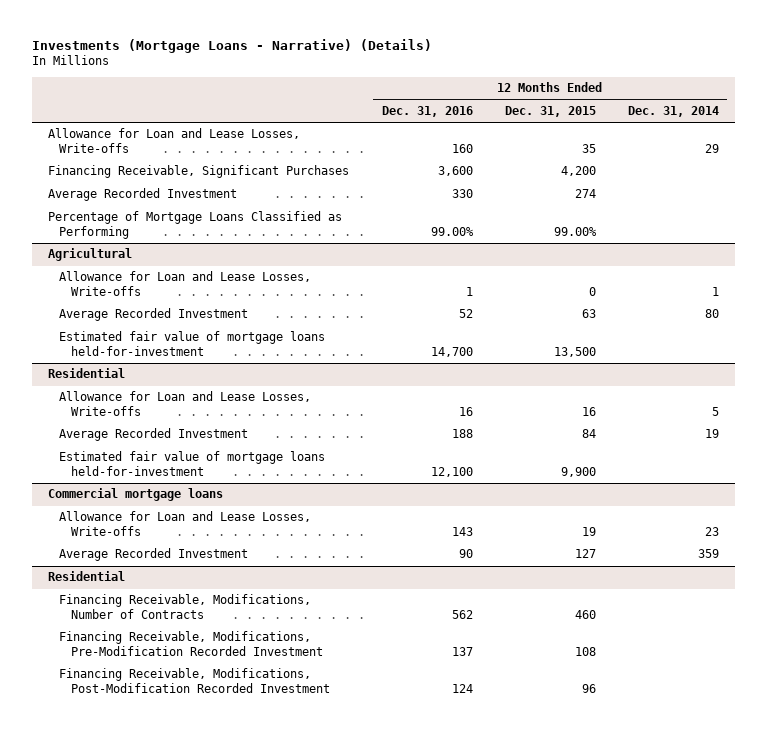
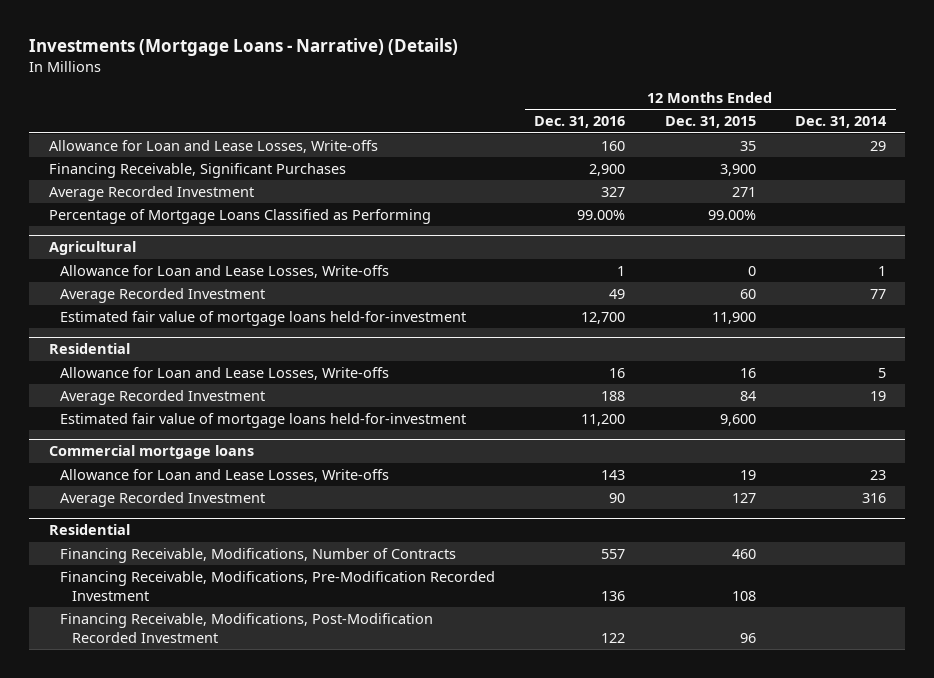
[437,166,473,177] 3,600 -> [589,163,626,176] 2,900
[560,166,596,177] 4,200 -> [719,163,756,176] 3,900
[451,189,473,199] 330 -> [601,186,626,197] 327
[574,189,596,199] 274 -> [731,186,756,197] 271
[458,309,473,319] 52 -> [609,288,626,299] 49
[581,309,596,319] 63 -> [739,288,756,299] 60
[705,309,720,319] 80 -> [869,288,886,299] 77
[430,346,473,357] 14,700 -> [581,311,626,324] 12,700
[553,346,596,357] 13,500 -> [711,311,756,324] 11,900
[430,466,473,477] 12,100 -> [581,413,626,426] 11,200
[560,466,596,477] 9,900 -> [719,413,756,426] 9,600
[698,549,720,559] 359 -> [861,492,886,503] 316
[451,609,473,619] 562 -> [601,548,626,559] 557
[451,646,473,656] 137 -> [601,590,626,601] 136
[451,683,473,693] 124 -> [601,632,626,643] 122

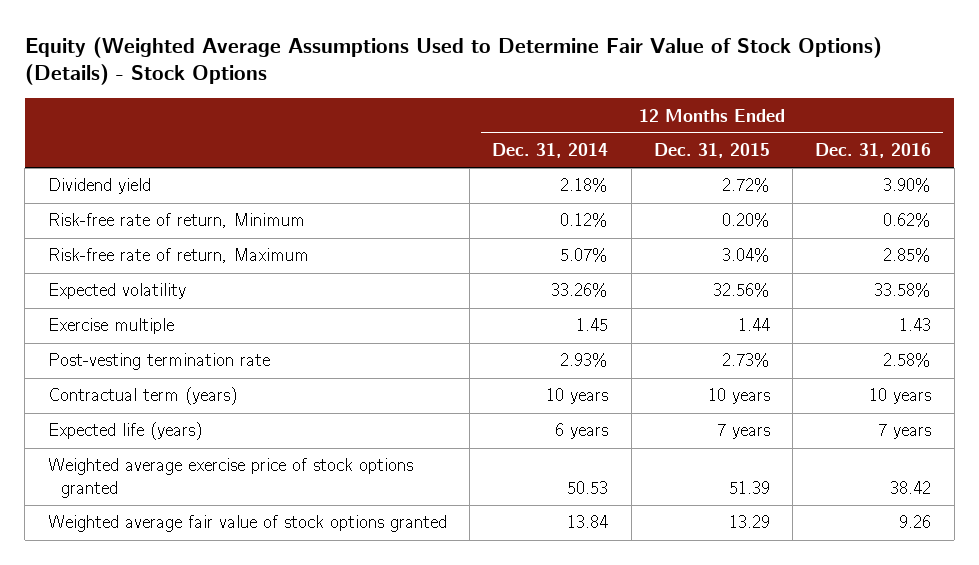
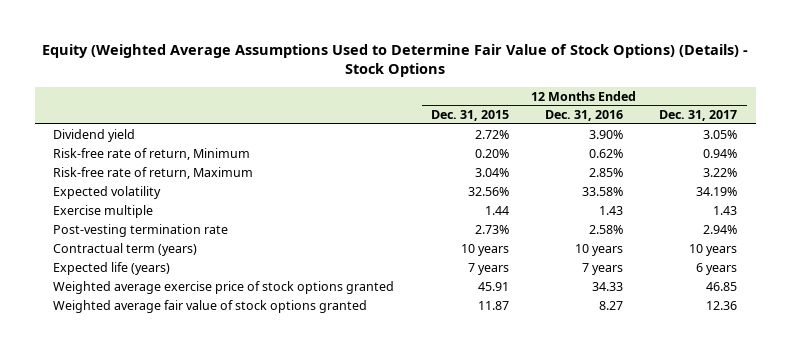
[492,143,609,159] Dec. 31, 2014 -> none
none -> [659,110,738,122] Dec. 31, 2017
[728,481,770,495] 51.39 -> [477,281,509,291] 45.91
[890,481,932,495] 38.42 -> [592,281,624,291] 34.33
[728,515,770,529] 13.29 -> [477,300,509,310] 11.87
[899,515,932,529] 9.26 -> [599,300,624,310] 8.27

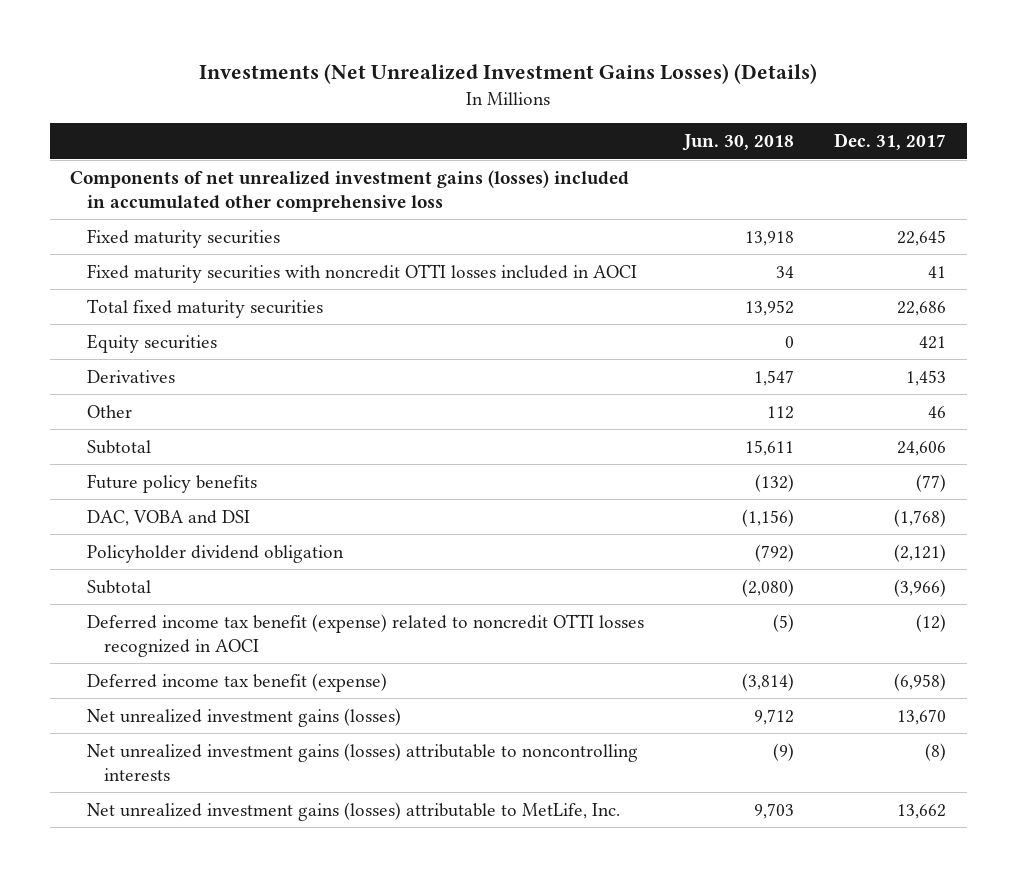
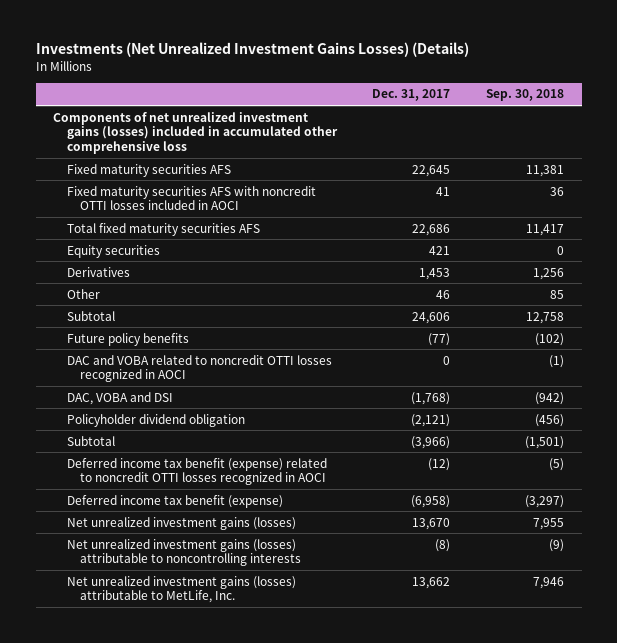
[682,134,795,152] Jun. 30, 2018 -> none
none -> [485,89,564,102] Sep. 30, 2018
[87,228,281,248] Fixed maturity securities -> [66,163,231,177] Fixed maturity securities AFS
[87,263,638,283] Fixed maturity securities with noncredit OTTI losses included in AOCI -> [66,185,316,211] Fixed maturity securities AFS with noncredit OTTI losses included in AOCI
[87,298,324,318] Total fixed maturity securities -> [66,222,260,236] Total fixed maturity securities AFS
none -> [66,354,332,383] DAC and VOBA related to noncredit OTTI losses recognized in AOCI

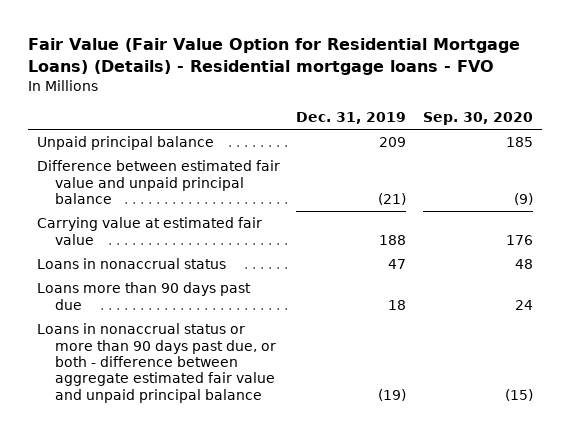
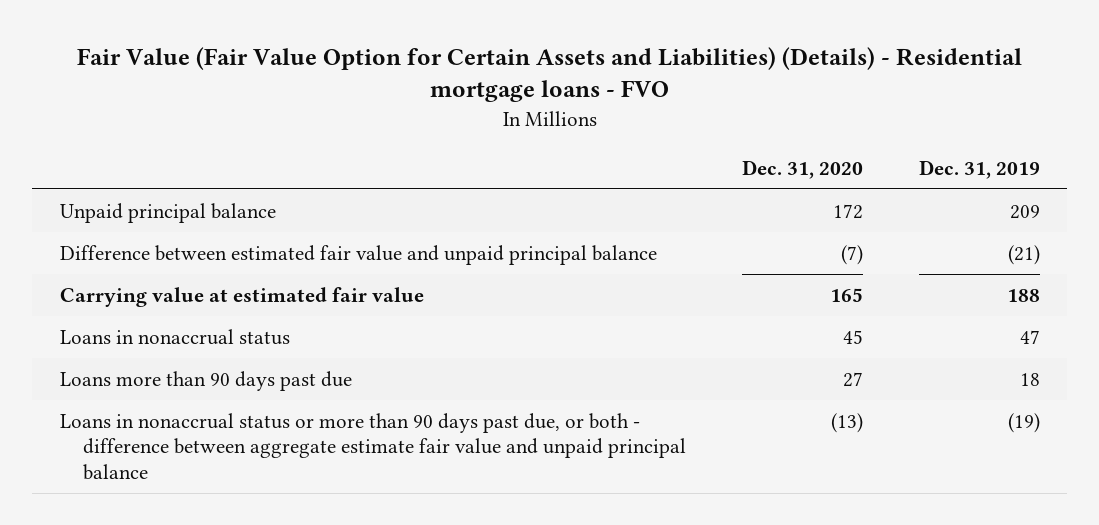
[28,38,521,76] Fair Value (Fair Value Option for Residential Mortgage Loans) (Details) - Residential mortgage loans - FVO -> [76,46,1022,103] Fair Value (Fair Value Option for Certain Assets and Liabilities) (Details) - Residential mortgage loans - FVO
[423,112,534,126] Sep. 30, 2020 -> none
none -> [741,159,863,179] Dec. 31, 2020
[36,323,276,403] Loans in nonaccrual status or more than 90 days past due, or both - difference between aggregate estimated fair value and unpaid principal balance -> [59,412,686,480] Loans in nonaccrual status or more than 90 days past due, or both - difference between aggregate estimate fair value and unpaid principal balance

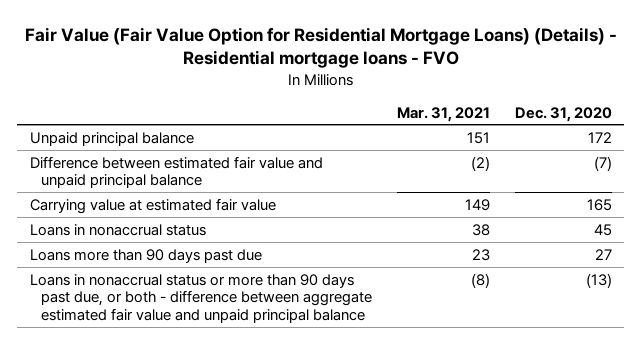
[76,46,1022,103] Fair Value (Fair Value Option for Certain Assets and Liabilities) (Details) - Residential mortgage loans - FVO -> [24,26,617,69] Fair Value (Fair Value Option for Residential Mortgage Loans) (Details) - Residential mortgage loans - FVO
[918,159,1040,179] Dec. 31, 2019 -> none
none -> [396,106,490,122] Mar. 31, 2021
[59,412,686,480] Loans in nonaccrual status or more than 90 days past due, or both - difference between aggregate estimate fair value and unpaid principal balance -> [29,273,372,323] Loans in nonaccrual status or more than 90 days past due, or both - difference between aggregate estimated fair value and unpaid principal balance

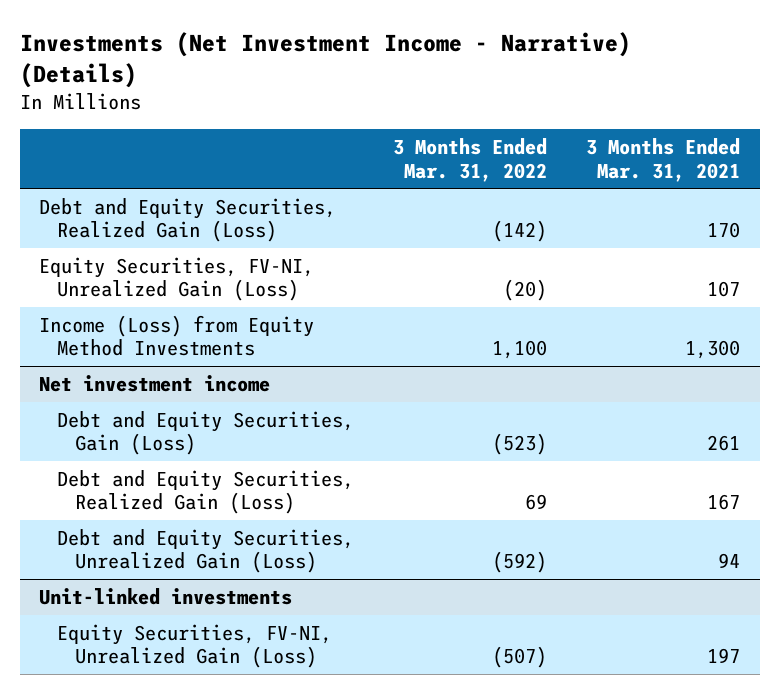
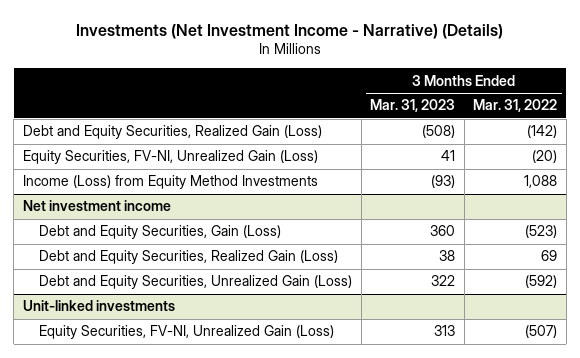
[586,137,741,182] 3 Months Ended Mar. 31, 2021 -> none
none -> [370,99,456,113] Mar. 31, 2023
[492,340,548,360] 1,100 -> [524,175,558,189] 1,088

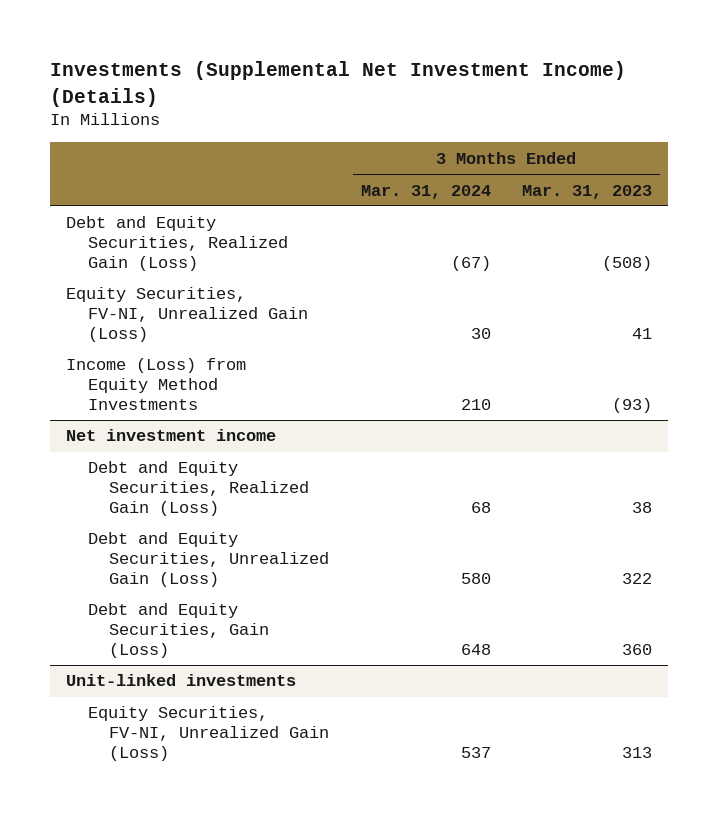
[76,23,504,39] Investments (Net Investment Income - Narrative) (Details) -> [49,61,626,107] Investments (Supplemental Net Investment Income) (Details)
[473,99,558,113] Mar. 31, 2022 -> none
none -> [360,184,491,199] Mar. 31, 2024
[39,225,282,240] Debt and Equity Securities, Gain (Loss) -> [87,603,270,658] Debt and Equity Securities, Gain (Loss)

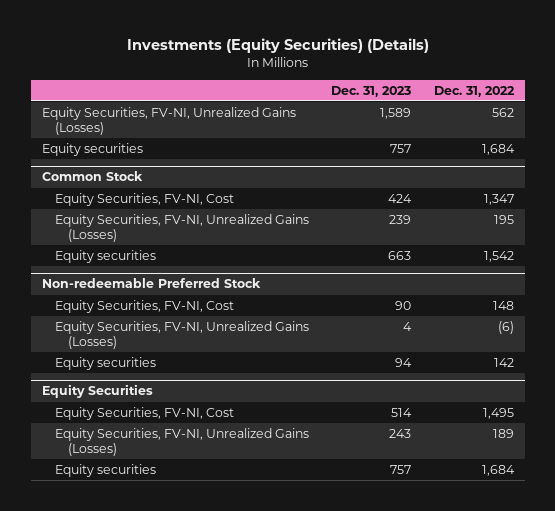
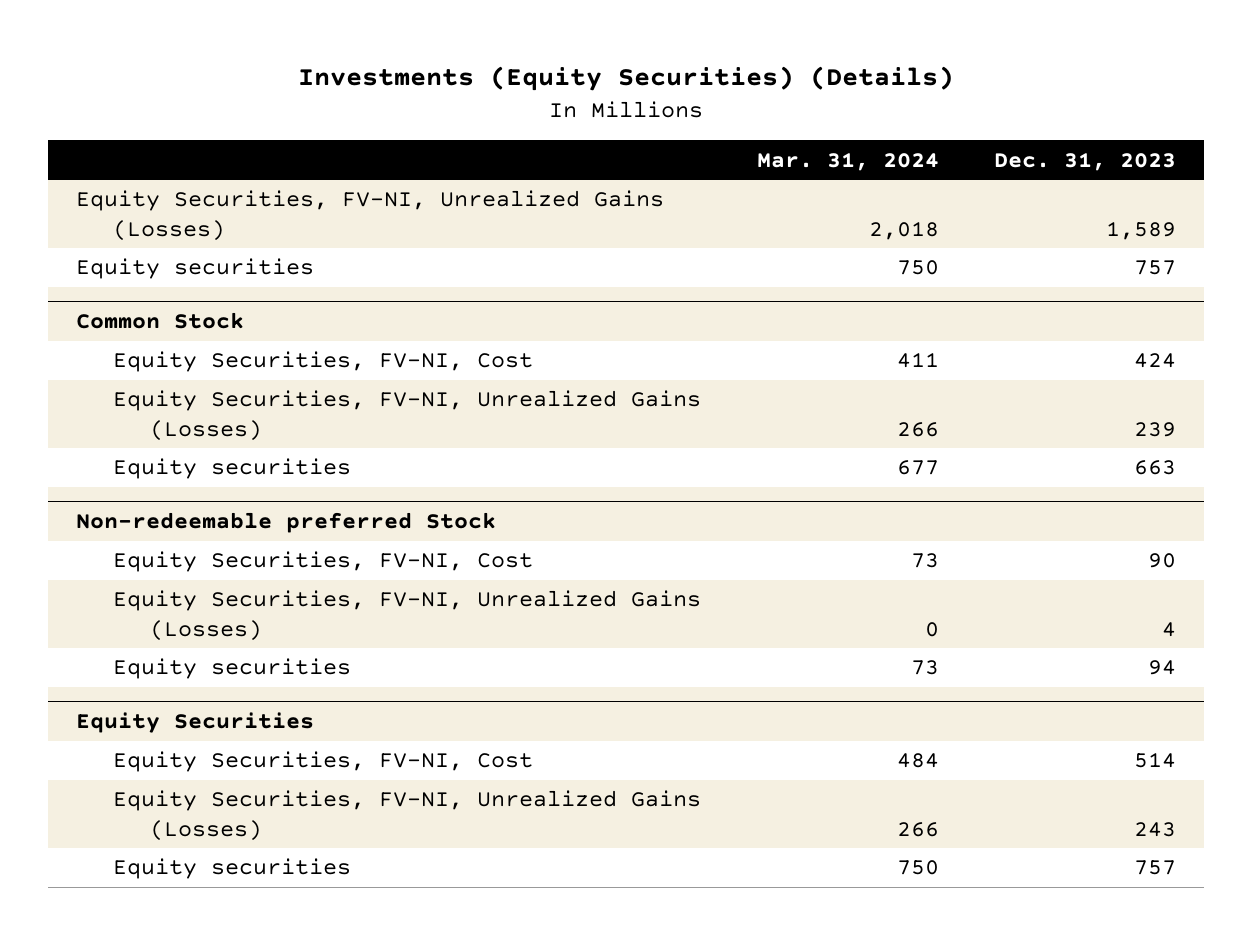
[433,85,515,97] Dec. 31, 2022 -> none
none -> [756,151,939,171] Mar. 31, 2024
[41,278,261,289] Non-redeemable Preferred Stock -> [75,512,496,534] Non-redeemable preferred Stock

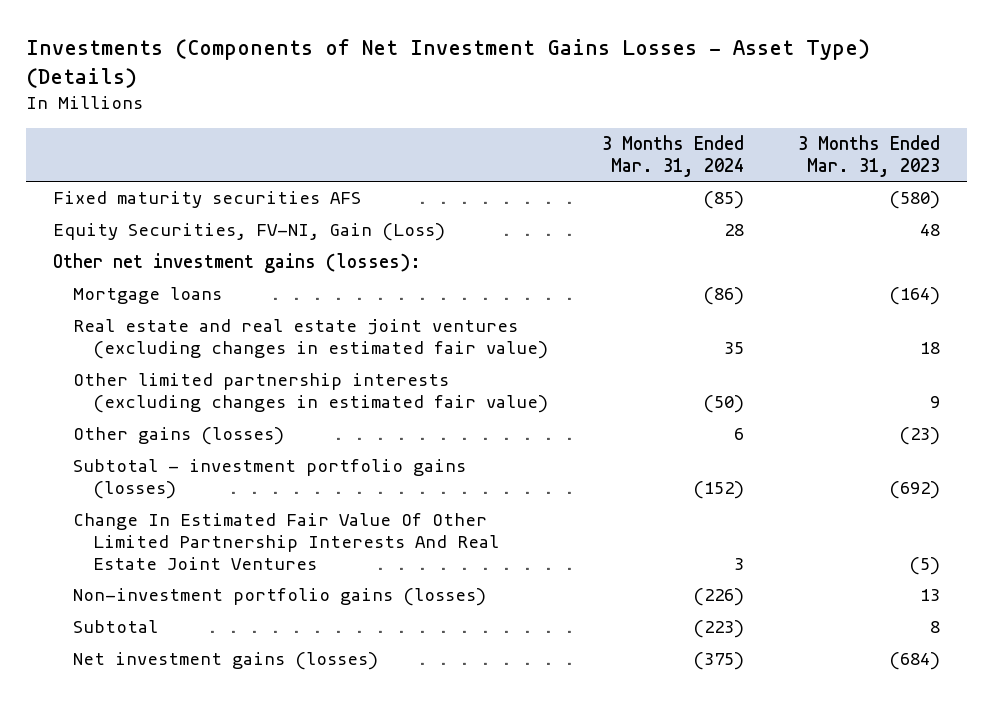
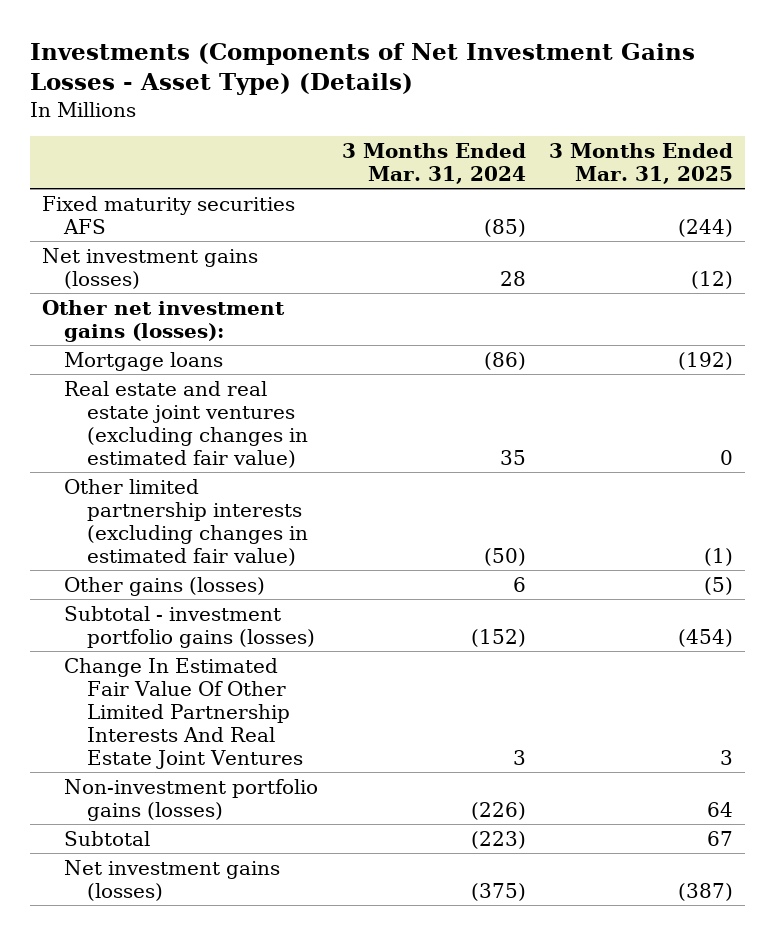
[798,135,941,177] 3 Months Ended Mar. 31, 2023 -> none
none -> [548,142,733,184] 3 Months Ended Mar. 31, 2025
[52,223,445,242] Equity Securities, FV-NI, Gain (Loss) -> [41,247,258,289] Net investment gains (losses)

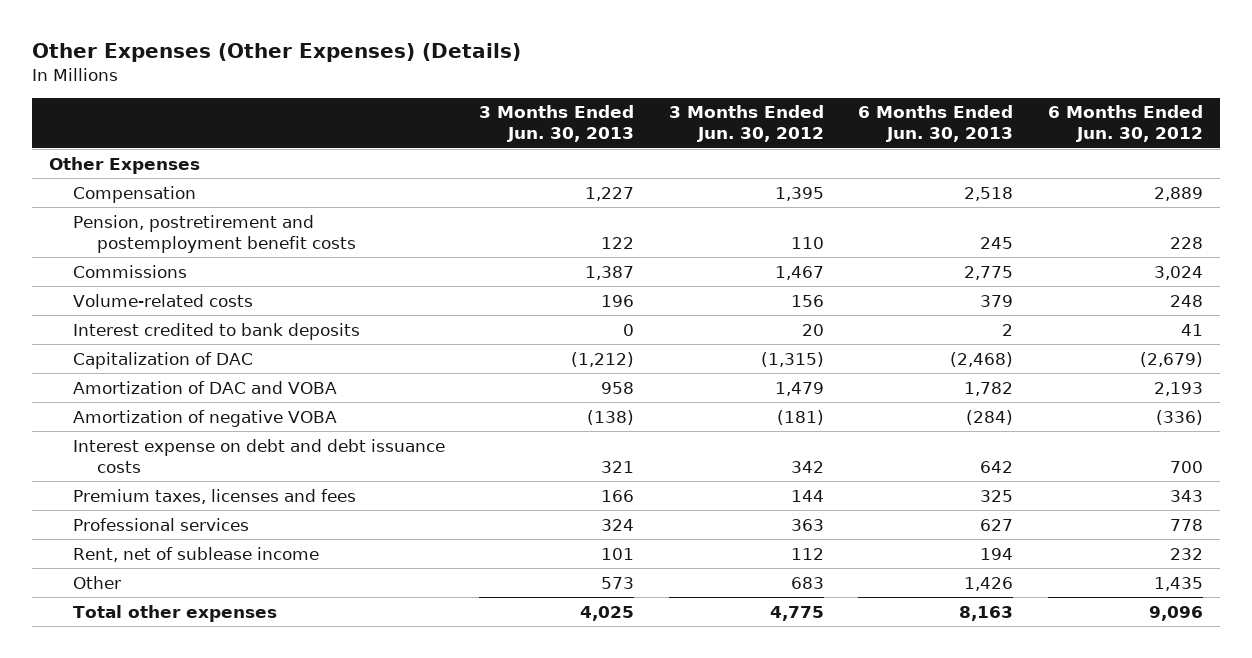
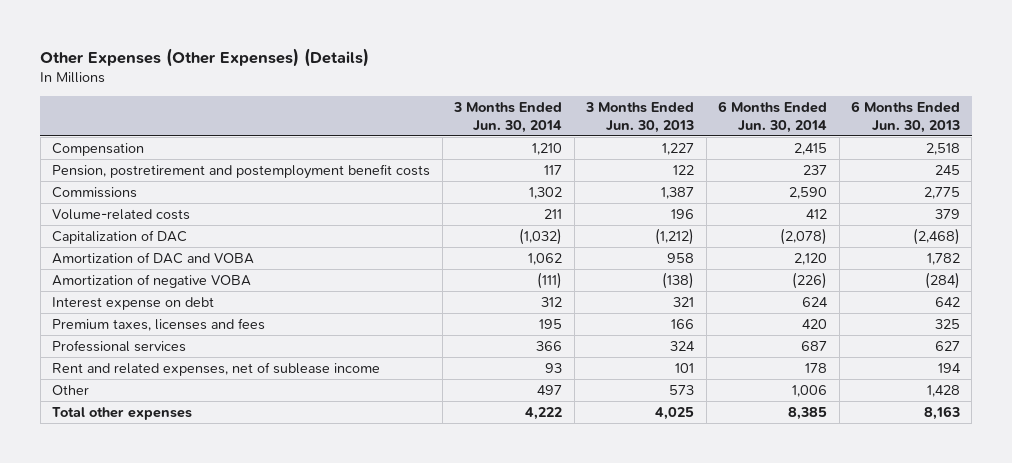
[668,105,824,143] 3 Months Ended Jun. 30, 2012 -> none
[1047,105,1203,143] 6 Months Ended Jun. 30, 2012 -> none
none -> [453,102,563,133] 3 Months Ended Jun. 30, 2014
none -> [718,101,828,133] 6 Months Ended Jun. 30, 2014
[49,156,201,174] Other Expenses -> none
[72,322,360,340] Interest credited to bank deposits -> none
[72,438,445,473] Interest expense on debt and debt issuance costs -> [52,296,215,310] Interest expense on debt
[72,546,319,562] Rent, net of sublease income -> [52,361,381,376] Rent and related expenses, net of sublease income
[964,576,1014,591] 1,426 -> [927,384,961,397] 1,428

